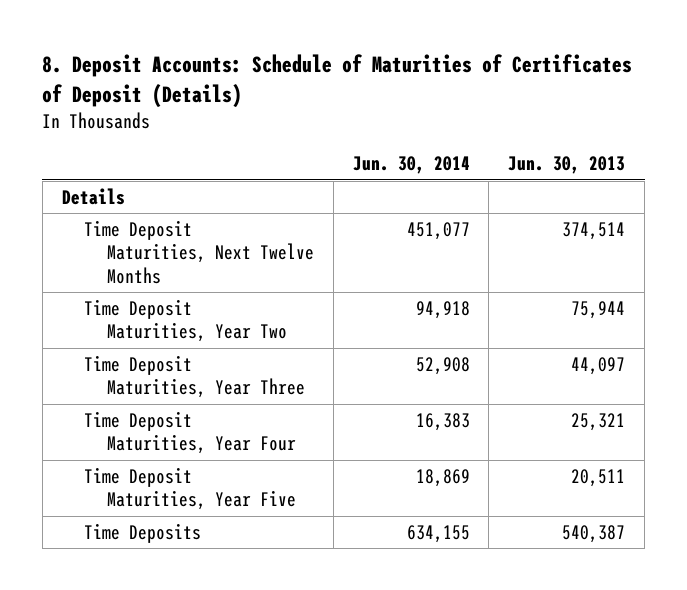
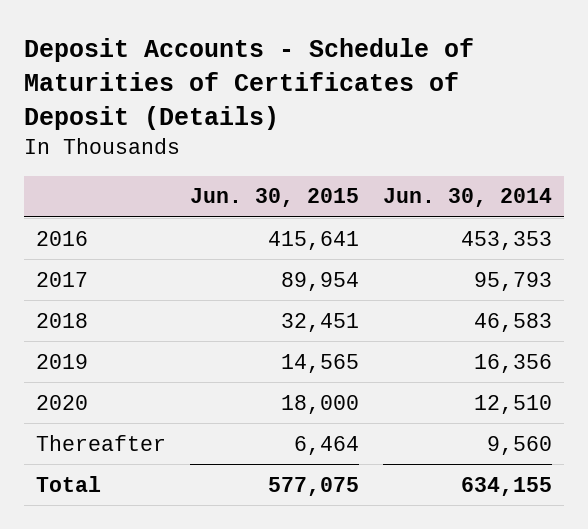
[42,54,633,109] 8. Deposit Accounts: Schedule of Maturities of Certificates of Deposit (Details) -> [23,38,474,130] Deposit Accounts - Schedule of Maturities of Certificates of Deposit (Details)
[508,156,626,175] Jun. 30, 2013 -> none
none -> [189,188,359,208] Jun. 30, 2015
[61,187,125,205] Details -> none
[84,219,314,284] Time Deposit Maturities, Next Twelve Months -> none
[84,298,287,343] Time Deposit Maturities, Year Two -> none
[84,354,305,399] Time Deposit Maturities, Year Three -> none
[84,410,296,455] Time Deposit Maturities, Year Four -> none
[84,466,296,511] Time Deposit Maturities, Year Five -> none
none -> [35,230,88,246] 2016
none -> [35,271,88,287] 2017
none -> [35,312,88,328] 2018
none -> [35,353,88,369] 2019
none -> [35,394,88,410] 2020
none -> [35,434,166,451] Thereafter
[84,522,202,543] Time Deposits -> [35,475,101,492] Total

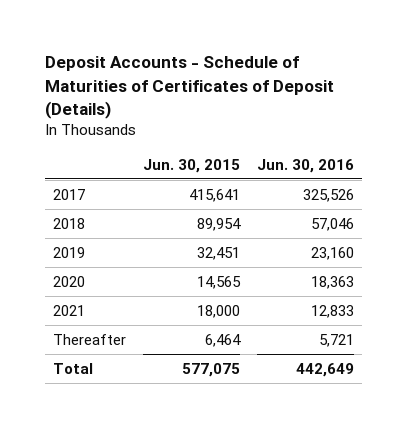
[382,188,552,208] Jun. 30, 2014 -> none
none -> [256,158,354,173] Jun. 30, 2016
[35,230,88,246] 2016 -> [53,188,86,200] 2017
[35,271,88,287] 2017 -> [53,217,86,229] 2018
[35,312,88,328] 2018 -> [53,246,86,258] 2019
[35,353,88,369] 2019 -> [53,275,86,287] 2020
[35,394,88,410] 2020 -> [53,304,86,316] 2021

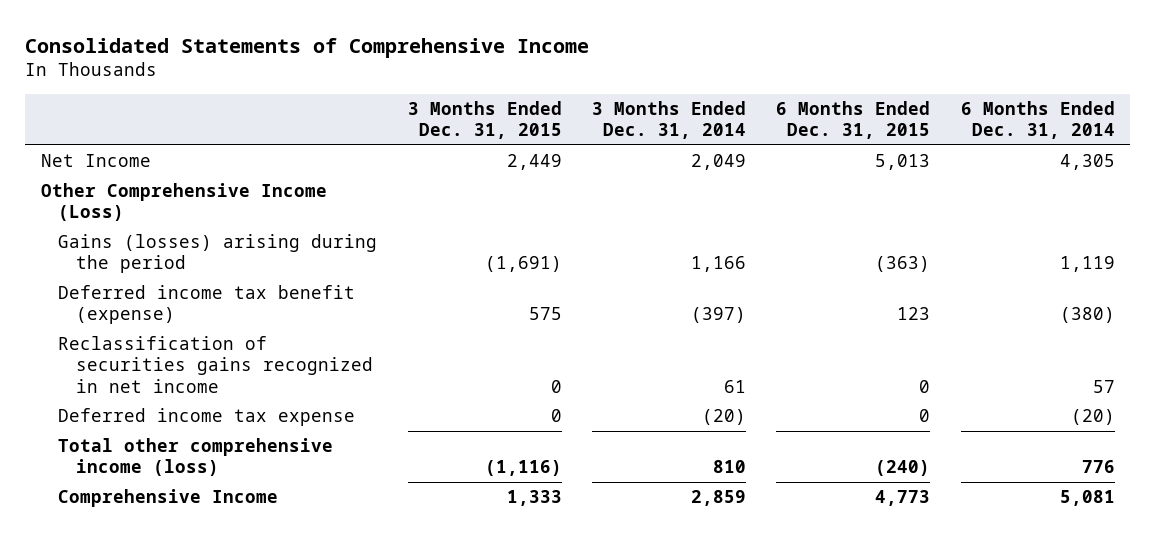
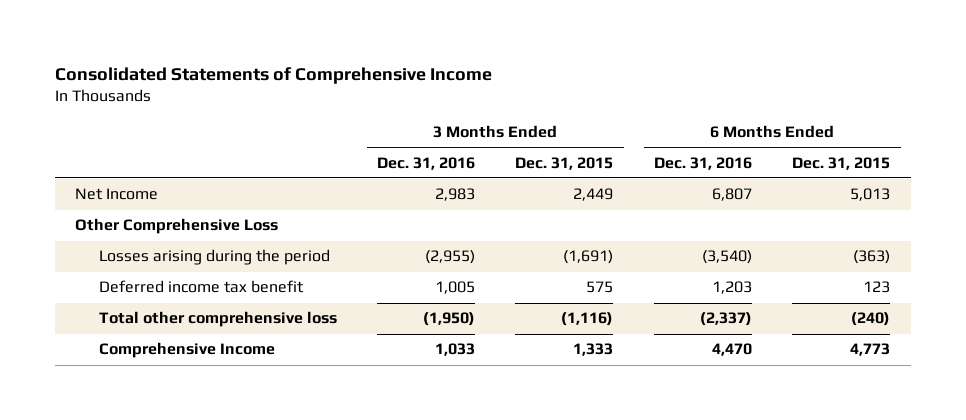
[591,100,746,140] 3 Months Ended Dec. 31, 2014 -> none
[960,100,1115,140] 6 Months Ended Dec. 31, 2014 -> none
none -> [377,156,476,170] Dec. 31, 2016
none -> [653,156,752,170] Dec. 31, 2016
[58,336,373,393] Reclassification of securities gains recognized in net income -> none
[58,408,356,427] Deferred income tax expense -> none
[40,183,327,222] Other Comprehensive Income (Loss) -> [75,218,279,235] Other Comprehensive Loss
[58,234,378,274] Gains (losses) arising during the period -> [98,249,330,266] Losses arising during the period
[58,285,356,325] Deferred income tax benefit (expense) -> [98,280,304,294] Deferred income tax benefit
[58,438,334,477] Total other comprehensive income (loss) -> [98,311,337,328] Total other comprehensive loss

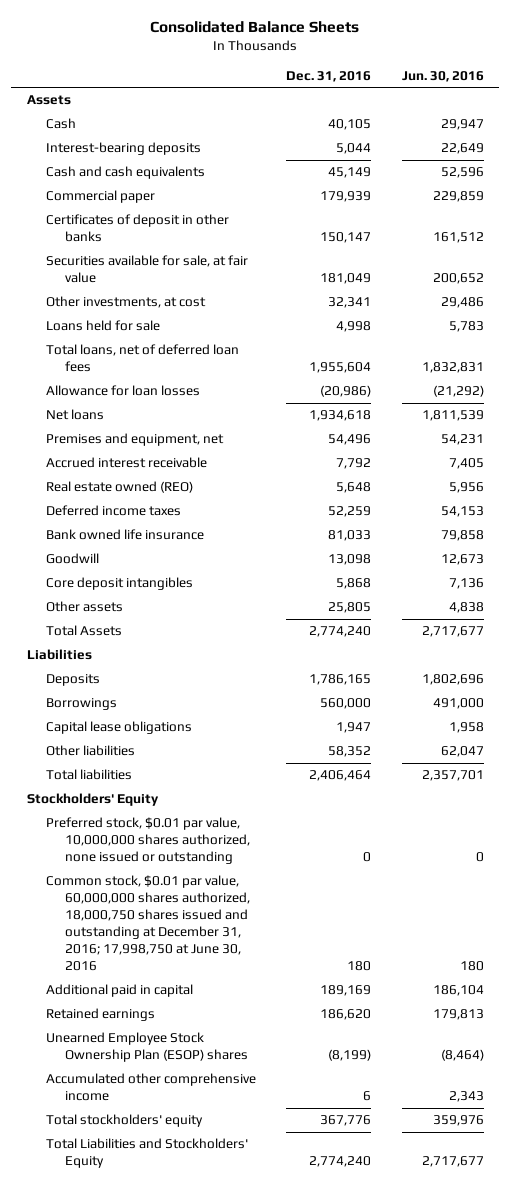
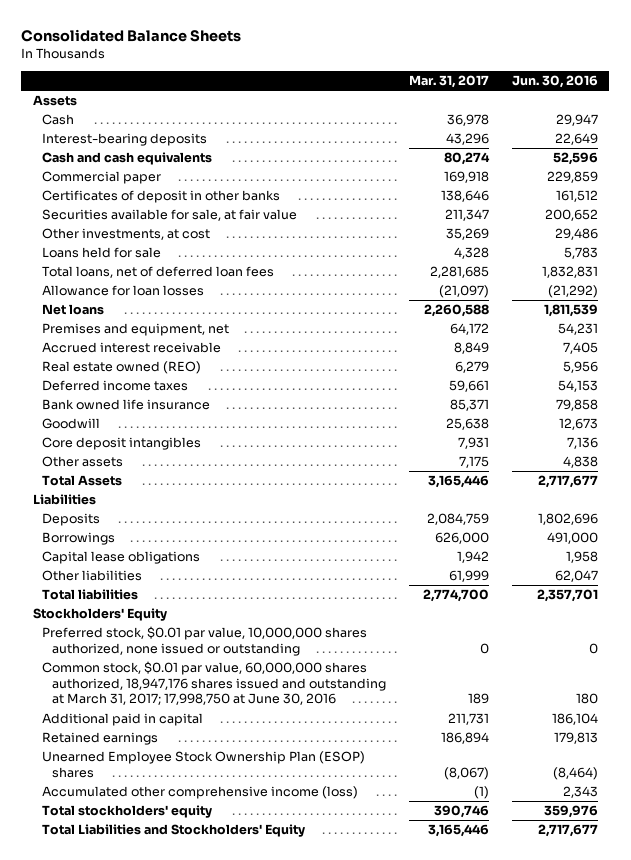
[286,70,372,82] Dec. 31, 2016 -> none
none -> [408,74,489,88] Mar. 31, 2017
[45,875,250,972] Common stock, $0.01 par value, 60,000,000 shares authorized, 18,000,750 shares issued and outstanding at December 31, 2016; 17,998,750 at June 30, 2016 -> [42,661,386,706] Common stock, $0.01 par value, 60,000,000 shares authorized, 18,947,176 shares issued and outstanding at March 31, 2017; 17,998,750 at June 30, 2016
[45,1073,256,1102] Accumulated other comprehensive income -> [42,786,359,800] Accumulated other comprehensive income (loss)

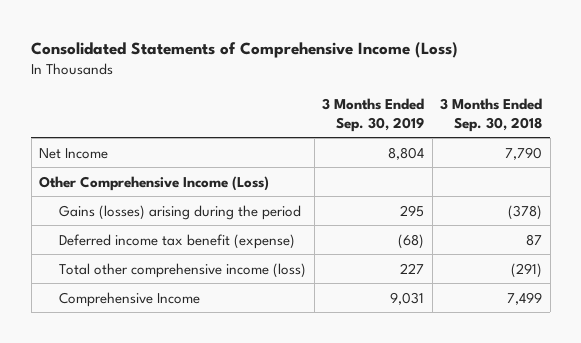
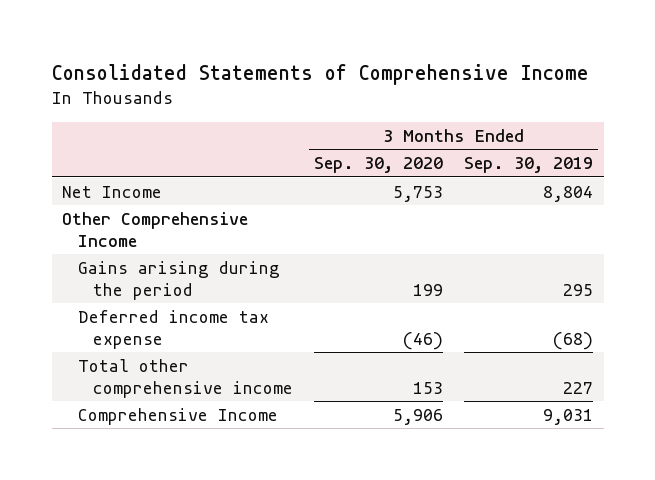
[31,42,459,59] Consolidated Statements of Comprehensive Income (Loss) -> [51,63,589,85] Consolidated Statements of Comprehensive Income
[440,97,543,132] 3 Months Ended Sep. 30, 2018 -> none
none -> [314,157,444,174] Sep. 30, 2020
[39,175,270,191] Other Comprehensive Income (Loss) -> [62,211,249,247] Other Comprehensive Income
[59,204,302,220] Gains (losses) arising during the period -> [77,260,280,300] Gains arising during the period
[59,233,296,249] Deferred income tax benefit (expense) -> [77,309,269,349] Deferred income tax expense
[59,262,307,278] Total other comprehensive income (loss) -> [77,358,294,398] Total other comprehensive income

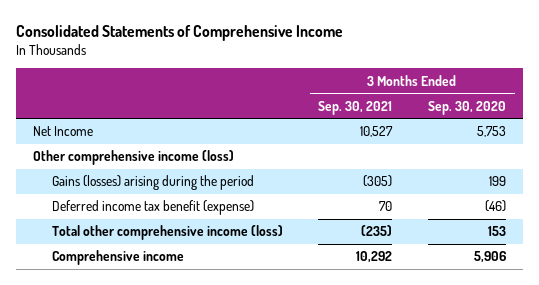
[464,157,594,174] Sep. 30, 2019 -> none
none -> [318,100,393,115] Sep. 30, 2021
[62,211,249,247] Other Comprehensive Income -> [33,150,235,166] Other comprehensive income (loss)
[77,260,280,300] Gains arising during the period -> [52,175,255,191] Gains (losses) arising during the period
[77,309,269,349] Deferred income tax expense -> [52,200,255,216] Deferred income tax benefit (expense)
[77,358,294,398] Total other comprehensive income -> [52,225,284,241] Total other comprehensive income (loss)
[77,407,278,425] Comprehensive Income -> [52,250,185,266] Comprehensive income

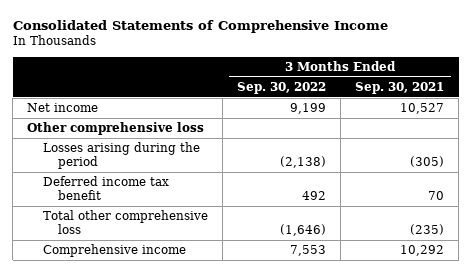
[427,100,506,115] Sep. 30, 2020 -> none
none -> [236,81,326,94] Sep. 30, 2022
[33,126,94,137] Net Income -> [27,103,99,113] Net income
[33,150,235,166] Other comprehensive income (loss) -> [27,122,205,136] Other comprehensive loss
[52,175,255,191] Gains (losses) arising during the period -> [42,142,200,170] Losses arising during the period
[52,200,255,216] Deferred income tax benefit (expense) -> [42,176,169,201] Deferred income tax benefit
[52,225,284,241] Total other comprehensive income (loss) -> [42,210,208,235] Total other comprehensive loss

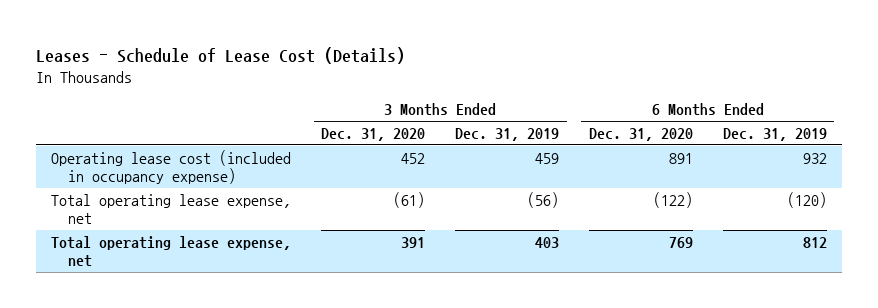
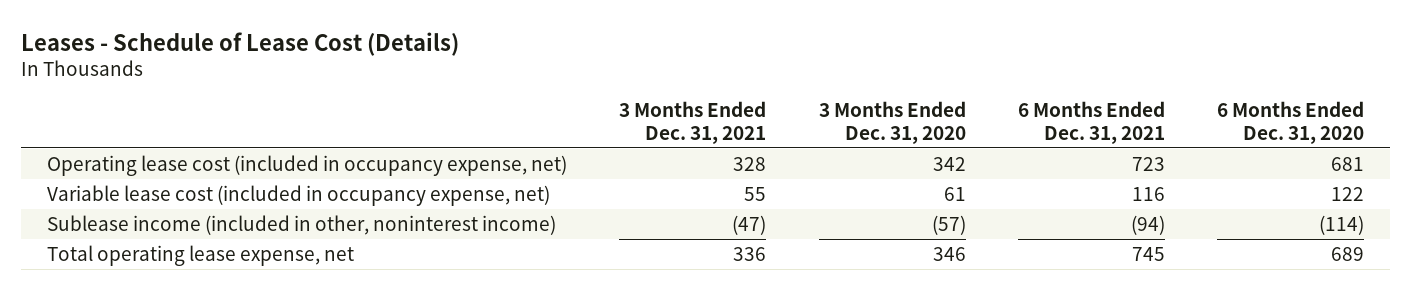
[455,127,560,141] Dec. 31, 2019 -> none
[722,127,827,141] Dec. 31, 2019 -> none
none -> [619,101,767,144] 3 Months Ended Dec. 31, 2021
none -> [1017,101,1165,144] 6 Months Ended Dec. 31, 2021
[51,235,292,268] Total operating lease expense, net -> none
[51,149,292,185] Operating lease cost (included in occupancy expense) -> [47,154,568,176] Operating lease cost (included in occupancy expense, net)
[401,152,426,164] 452 -> [932,156,966,171] 342
[668,152,693,164] 891 -> [1330,156,1364,171] 681
none -> [47,184,551,206] Variable lease cost (included in occupancy expense, net)
none -> [47,214,557,235] Sublease income (included in other, noninterest income)
[393,191,426,208] (61) -> [932,246,966,261] 346
[652,191,693,208] (122) -> [1330,246,1364,261] 689

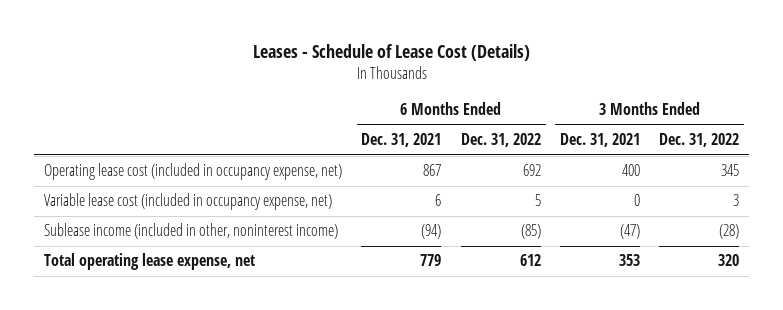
[818,101,966,144] 3 Months Ended Dec. 31, 2020 -> none
[1216,101,1364,144] 6 Months Ended Dec. 31, 2020 -> none
none -> [460,133,541,148] Dec. 31, 2022
none -> [659,133,740,148] Dec. 31, 2022
[733,156,767,171] 328 -> [622,164,641,177] 400
[1131,156,1165,171] 723 -> [423,164,442,177] 867
[744,186,767,201] 55 -> [634,194,641,207] 0
[1131,186,1165,201] 116 -> [435,194,442,207] 6
[733,246,767,261] 336 -> [619,254,641,267] 353
[1131,246,1165,261] 745 -> [420,254,442,267] 779

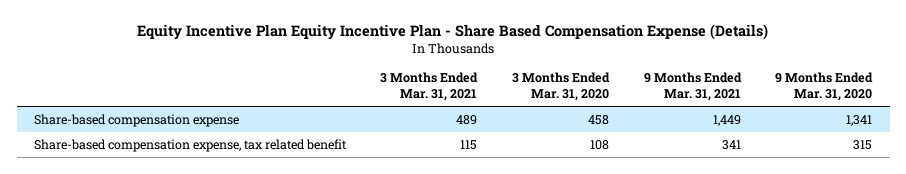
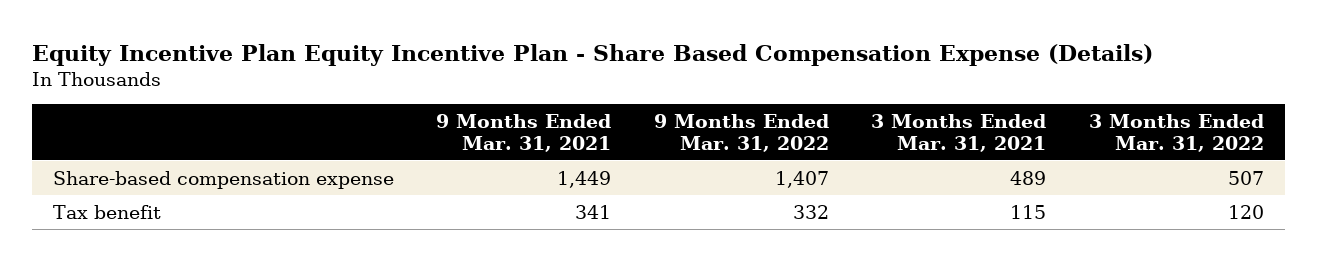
[512,72,611,102] 3 Months Ended Mar. 31, 2020 -> none
[775,72,874,102] 9 Months Ended Mar. 31, 2020 -> none
none -> [653,113,829,152] 9 Months Ended Mar. 31, 2022
none -> [1088,113,1264,152] 3 Months Ended Mar. 31, 2022
[33,138,347,152] Share-based compensation expense, tax related benefit -> [53,204,162,219] Tax benefit

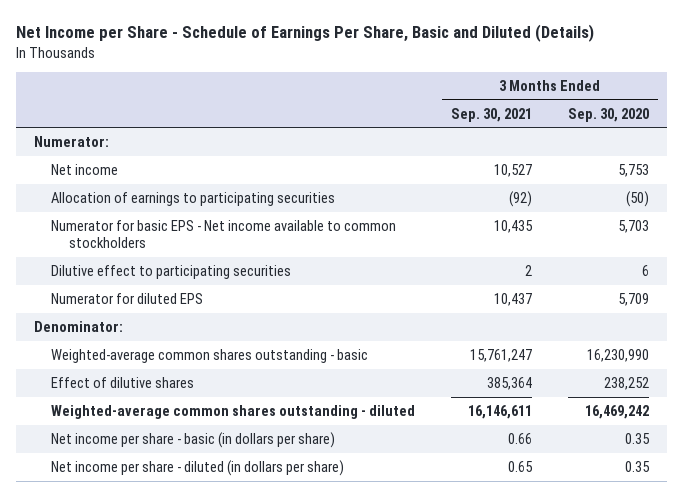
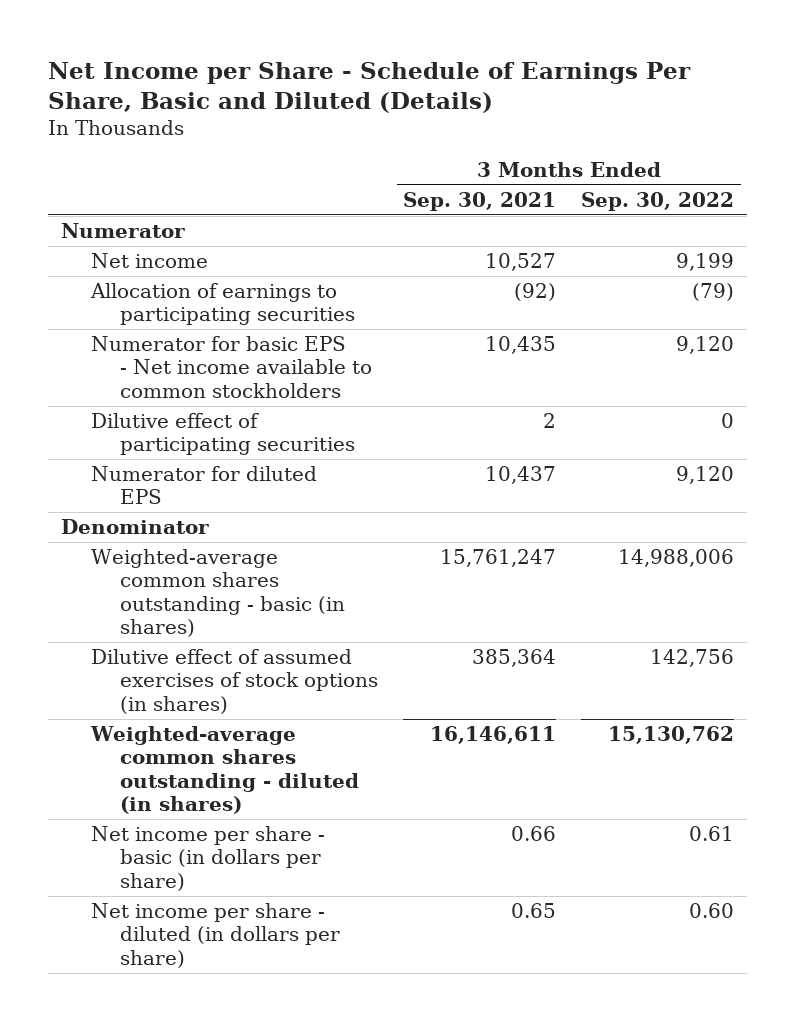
[568,107,650,122] Sep. 30, 2020 -> none
none -> [581,191,735,211] Sep. 30, 2022
[33,135,109,147] Numerator: -> [61,223,186,239] Numerator
[51,264,292,279] Dilutive effect to participating securities -> [90,413,356,456] Dilutive effect of participating securities
[33,320,123,332] Denominator: -> [61,519,210,535] Denominator
[51,348,369,363] Weighted-average common shares outstanding - basic -> [90,549,346,638] Weighted-average common shares outstanding - basic (in shares)
[51,376,195,388] Effect of dilutive shares -> [90,649,379,714] Dilutive effect of assumed exercises of stock options (in shares)
[51,404,416,419] Weighted-average common shares outstanding - diluted -> [89,726,360,815] Weighted-average common shares outstanding - diluted (in shares)

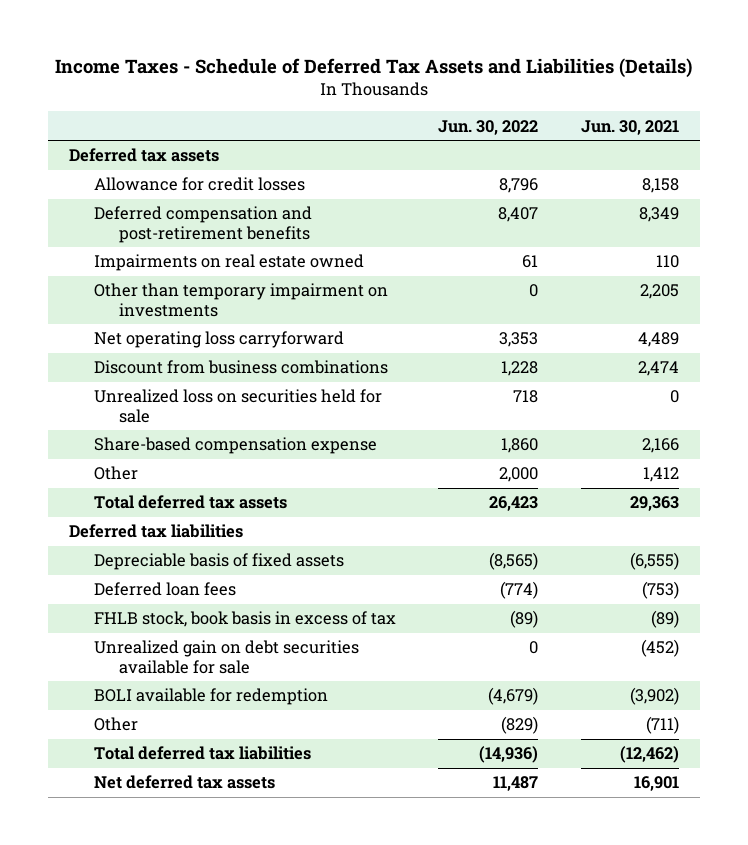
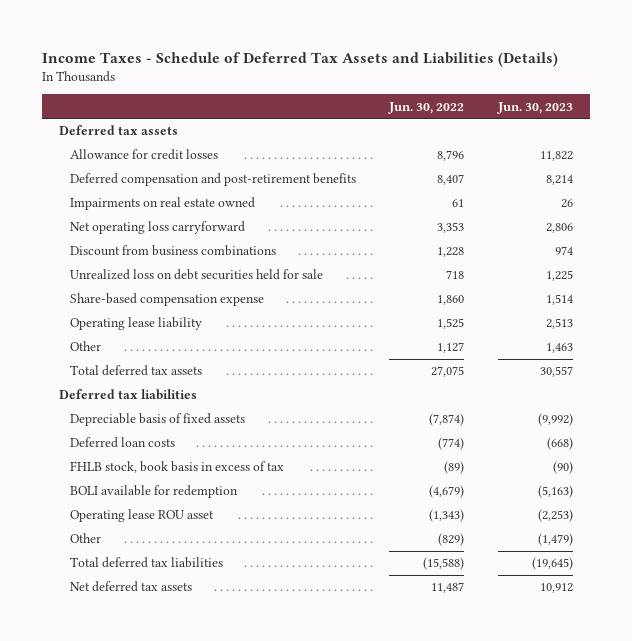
[580,119,679,135] Jun. 30, 2021 -> none
none -> [497,101,574,114] Jun. 30, 2023
[93,283,388,317] Other than temporary impairment on investments -> none
[93,389,382,423] Unrealized loss on securities held for sale -> [69,269,323,281] Unrealized loss on debt securities held for sale
none -> [69,317,202,331] Operating lease liability
[499,467,539,483] 2,000 -> [437,342,465,354] 1,127
[489,496,539,512] 26,423 -> [431,366,465,378] 27,075
[489,552,539,571] (8,565) -> [429,413,465,427] (7,874)
[93,582,236,597] Deferred loan fees -> [69,437,175,449] Deferred loan costs
[93,640,359,674] Unrealized gain on debt securities available for sale -> none
none -> [69,509,214,523] Operating lease ROU asset
[479,746,539,764] (14,936) -> [423,557,465,571] (15,588)

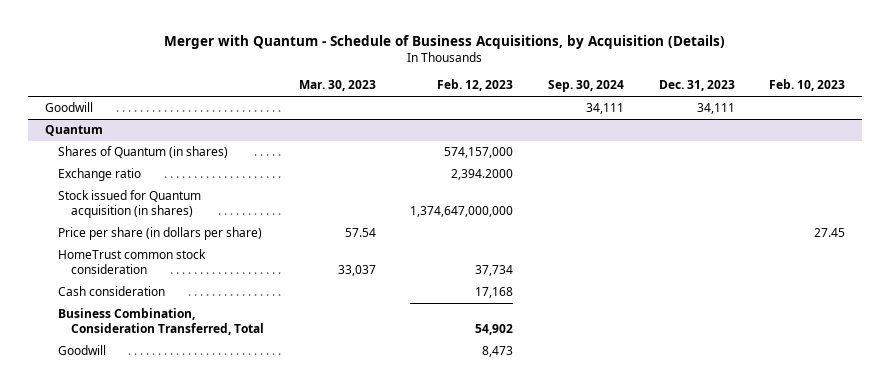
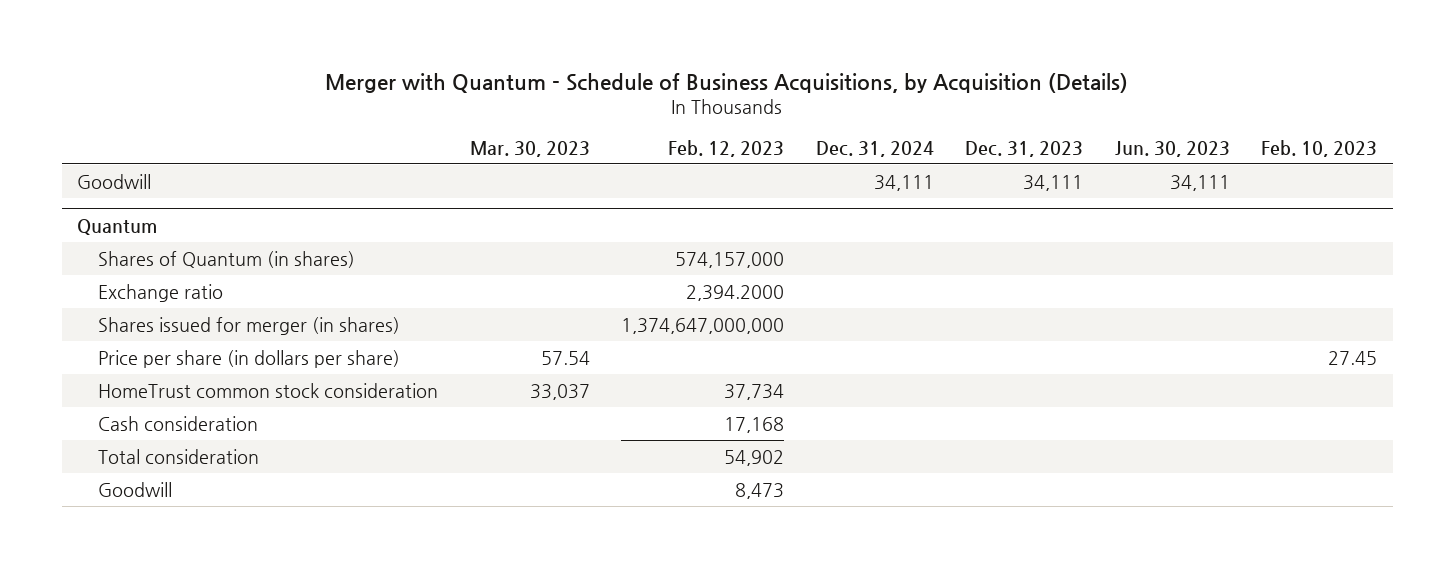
[547,80,624,93] Sep. 30, 2024 -> none
none -> [815,140,934,157] Dec. 31, 2024
none -> [1114,140,1230,157] Jun. 30, 2023
[58,190,202,219] Stock issued for Quantum acquisition (in shares) -> [98,316,401,335] Shares issued for merger (in shares)
[58,308,265,336] Business Combination, Consideration Transferred, Total -> [98,448,260,464] Total consideration

